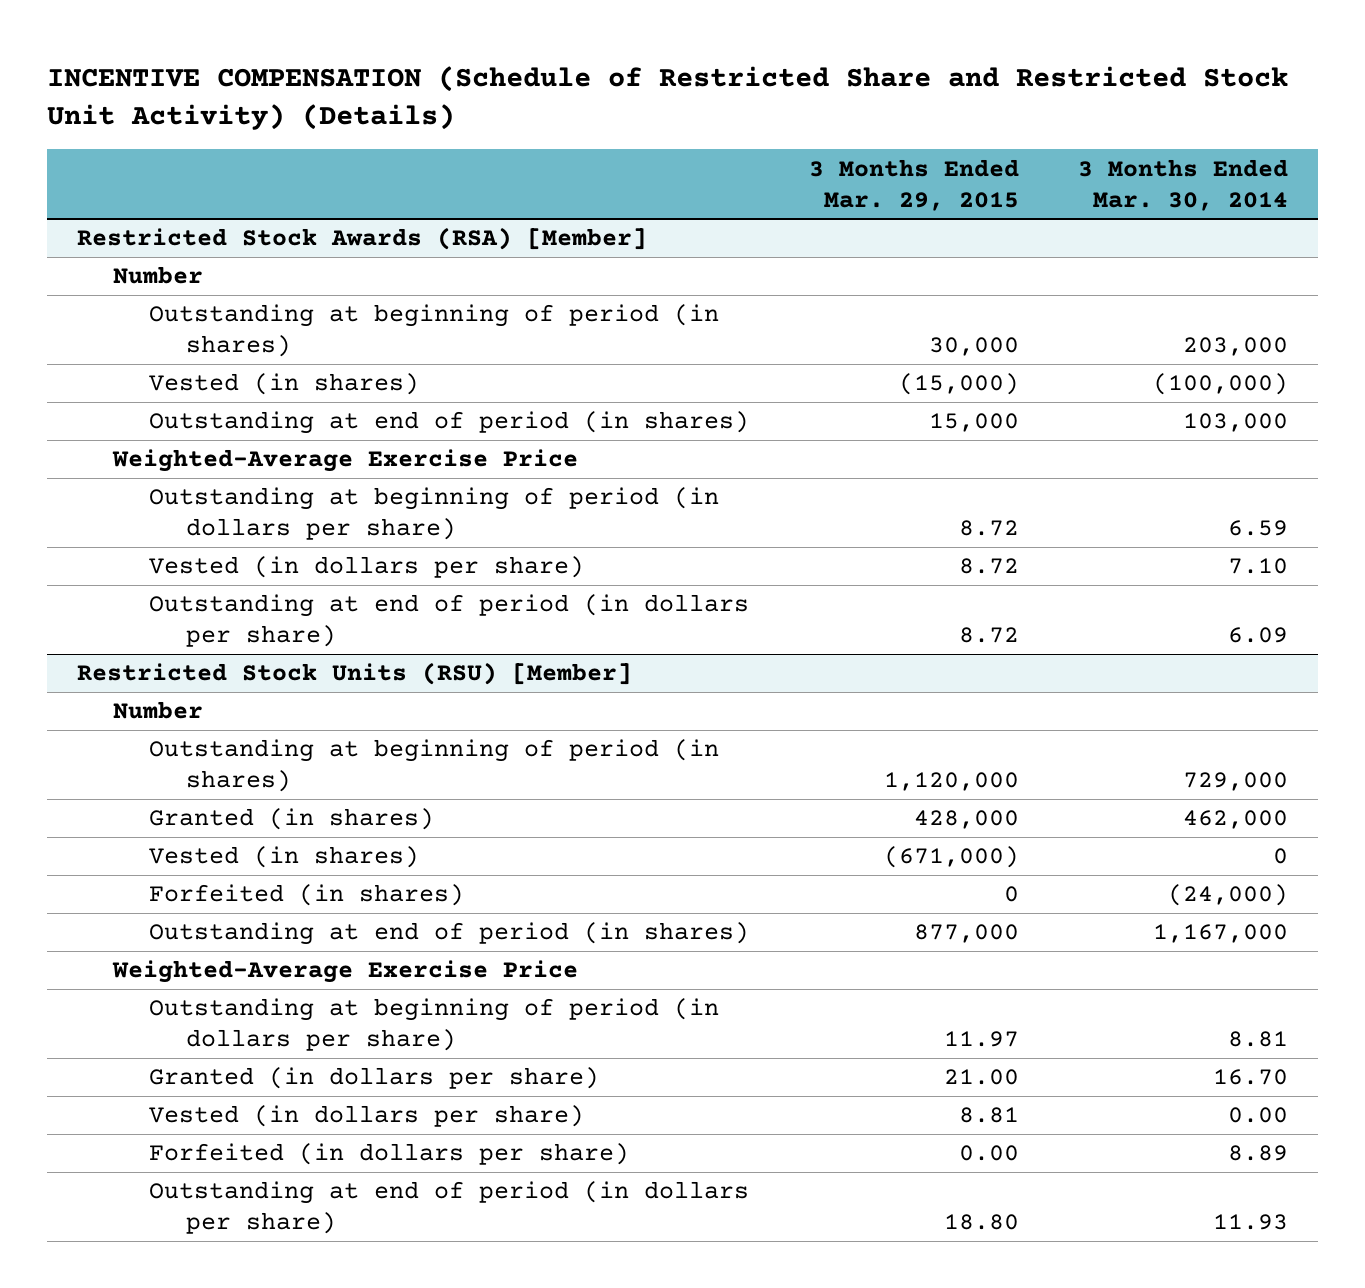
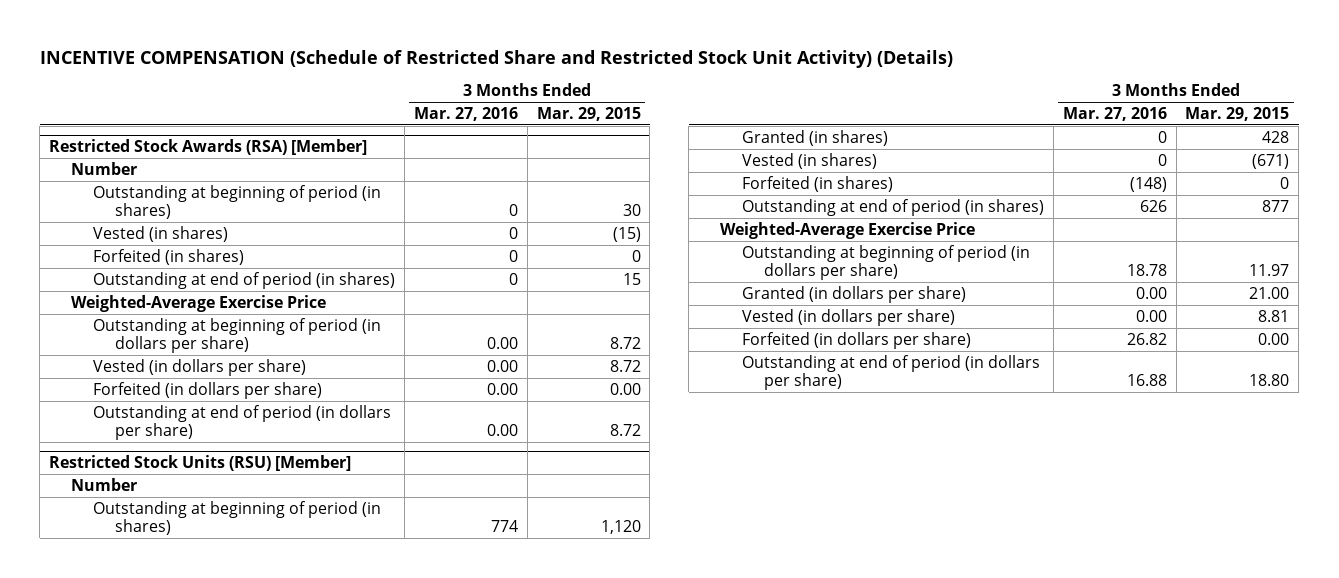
[1078,158,1289,211] 3 Months Ended Mar. 30, 2014 -> none
none -> [413,107,518,122] Mar. 27, 2016
[928,337,1019,357] 30,000 -> [622,204,641,217] 30
[898,373,1019,396] (15,000) -> [612,226,641,242] (15)
none -> [93,248,245,265] Forfeited (in shares)
[928,413,1019,433] 15,000 -> [622,272,641,285] 15
none -> [93,381,323,399] Forfeited (in dollars per share)
[883,772,1019,792] 1,120,000 -> [600,520,641,535] 1,120
[913,810,1019,830] 428,000 -> [1262,130,1290,143] 428
[883,846,1019,869] (671,000) -> [1252,153,1290,169] (671)
[913,924,1019,944] 877,000 -> [1262,199,1290,212] 877

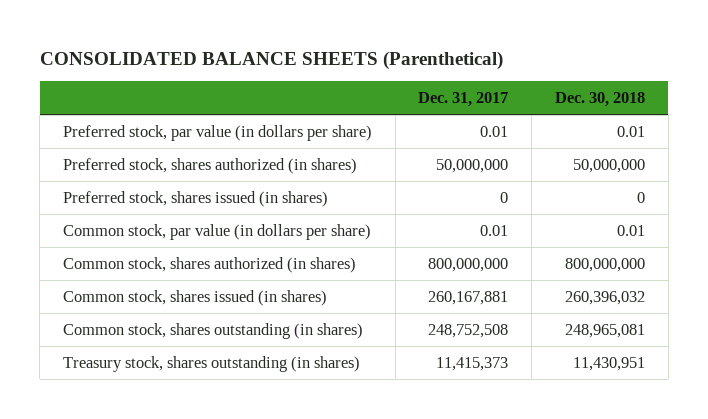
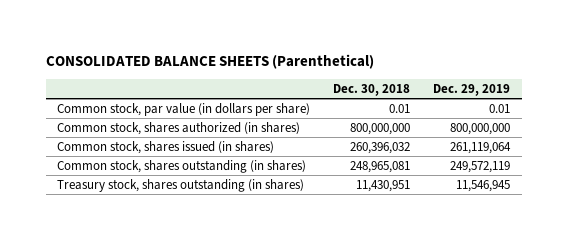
[418,92,509,108] Dec. 31, 2017 -> none
none -> [433,84,511,97] Dec. 29, 2019
[62,124,372,141] Preferred stock, par value (in dollars per share) -> none
[62,157,357,174] Preferred stock, shares authorized (in shares) -> none
[62,190,328,207] Preferred stock, shares issued (in shares) -> none

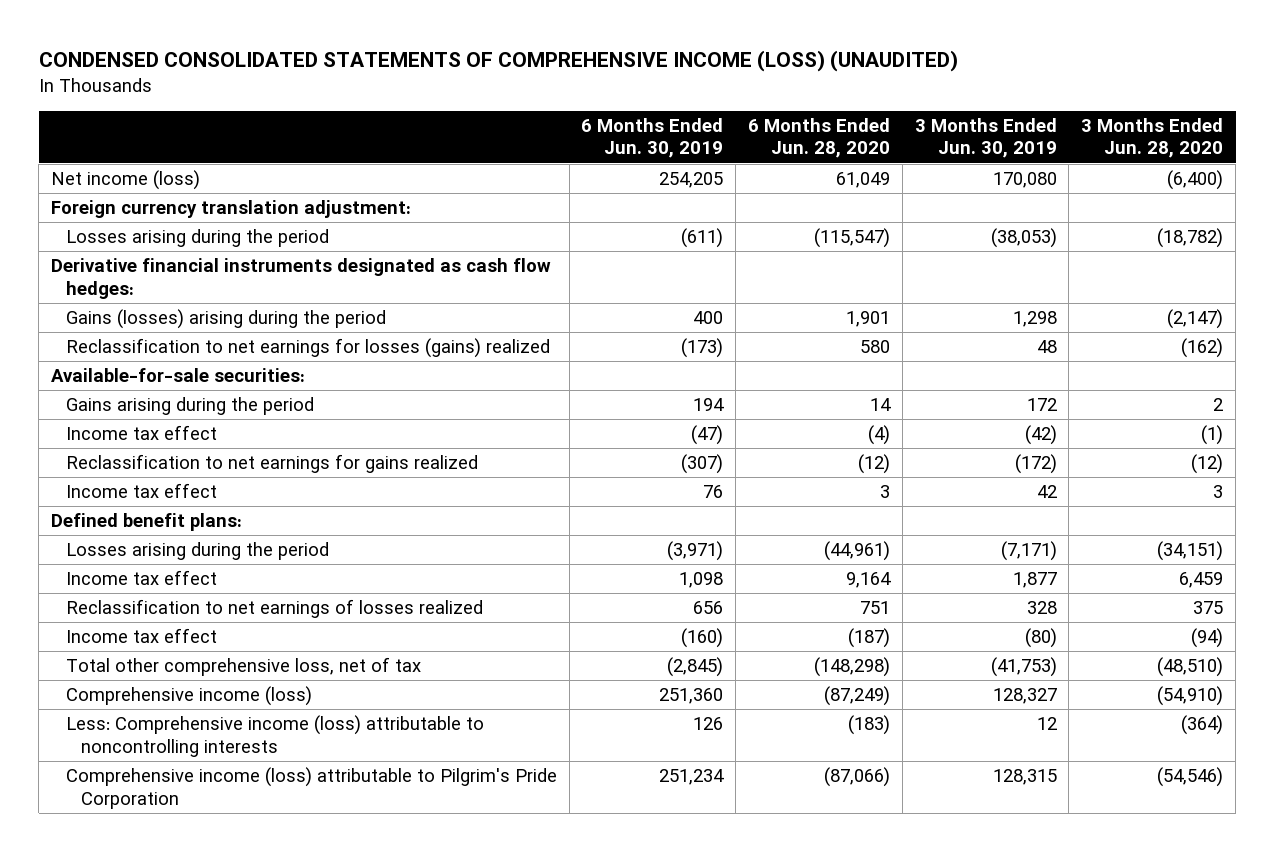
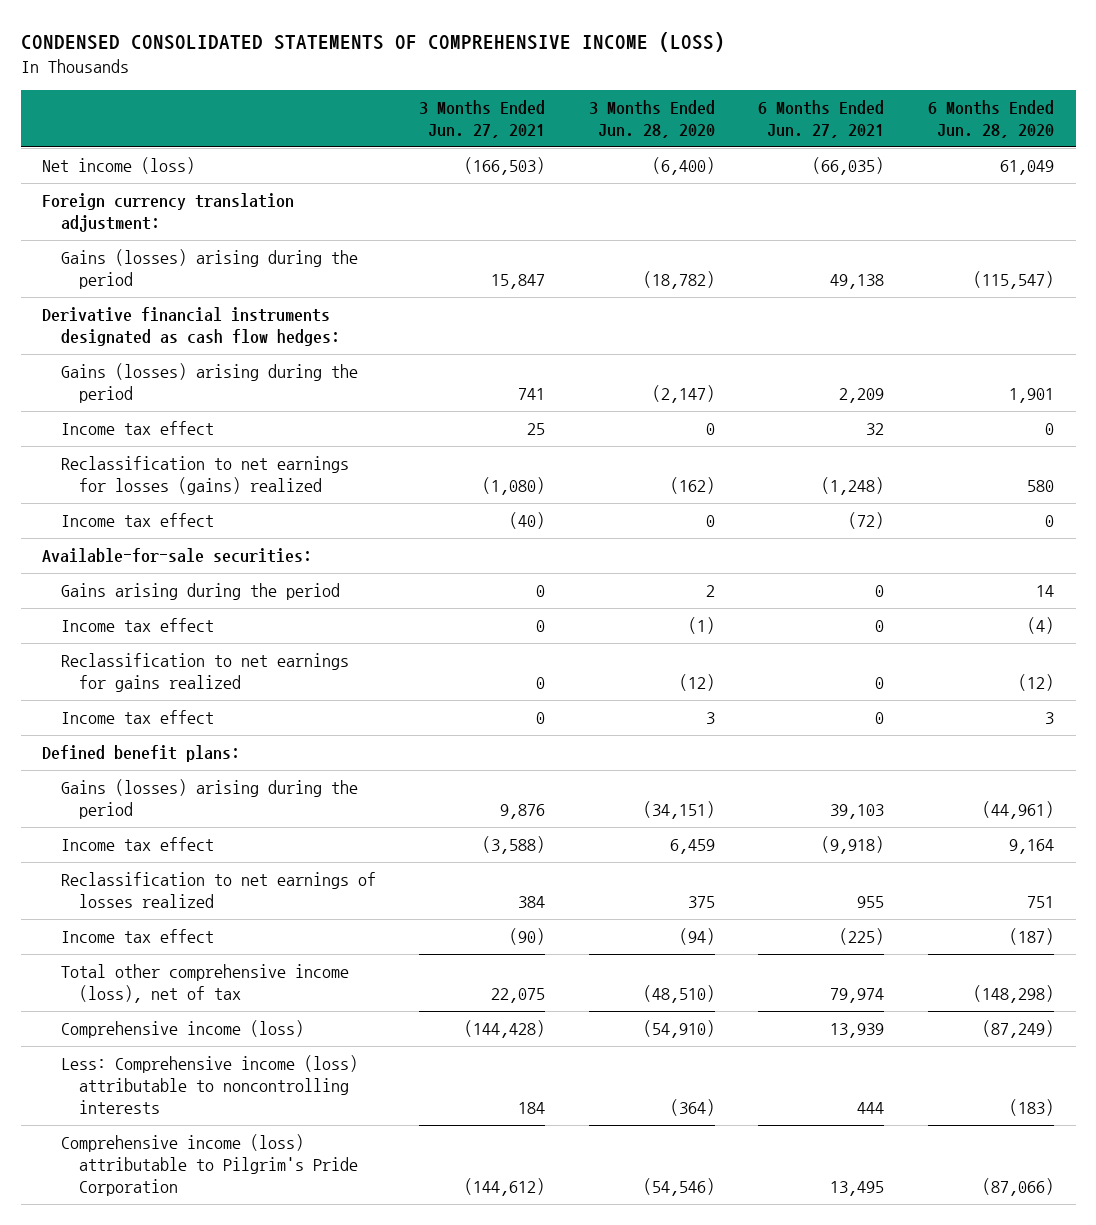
[38,50,958,73] CONDENSED CONSOLIDATED STATEMENTS OF COMPREHENSIVE INCOME (LOSS) (UNAUDITED) -> [20,31,725,52] CONDENSED CONSOLIDATED STATEMENTS OF COMPREHENSIVE INCOME (LOSS)
[581,117,724,159] 6 Months Ended Jun. 30, 2019 -> none
[914,117,1057,159] 3 Months Ended Jun. 30, 2019 -> none
none -> [419,99,546,138] 3 Months Ended Jun. 27, 2021
none -> [758,99,885,138] 6 Months Ended Jun. 27, 2021
[65,229,329,248] Losses arising during the period -> [60,249,358,290] Gains (losses) arising during the period
none -> [60,421,214,436] Income tax effect
none -> [60,513,214,528] Income tax effect
[65,542,329,561] Losses arising during the period -> [60,779,358,820] Gains (losses) arising during the period
[65,657,421,677] Total other comprehensive loss, net of tax -> [60,964,349,1004] Total other comprehensive income (loss), net of tax

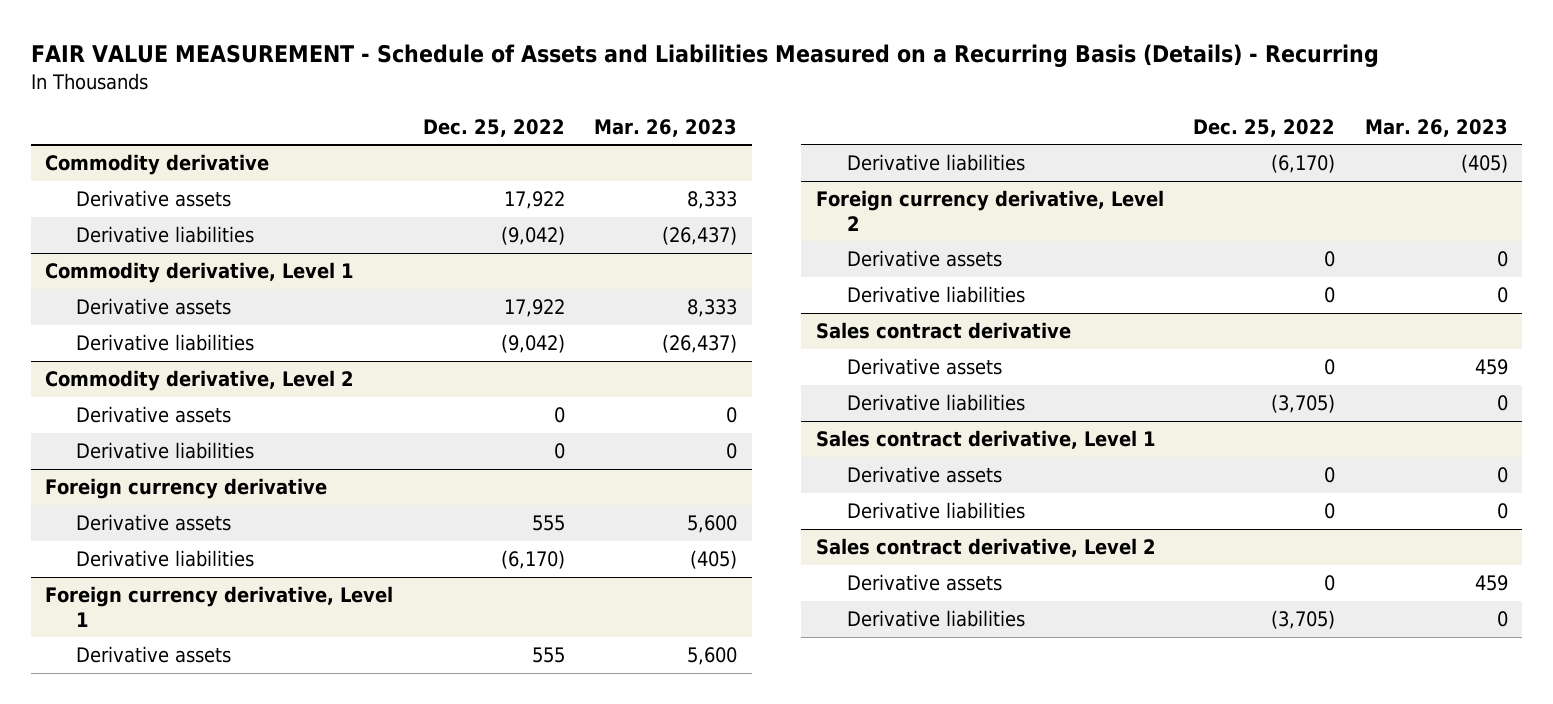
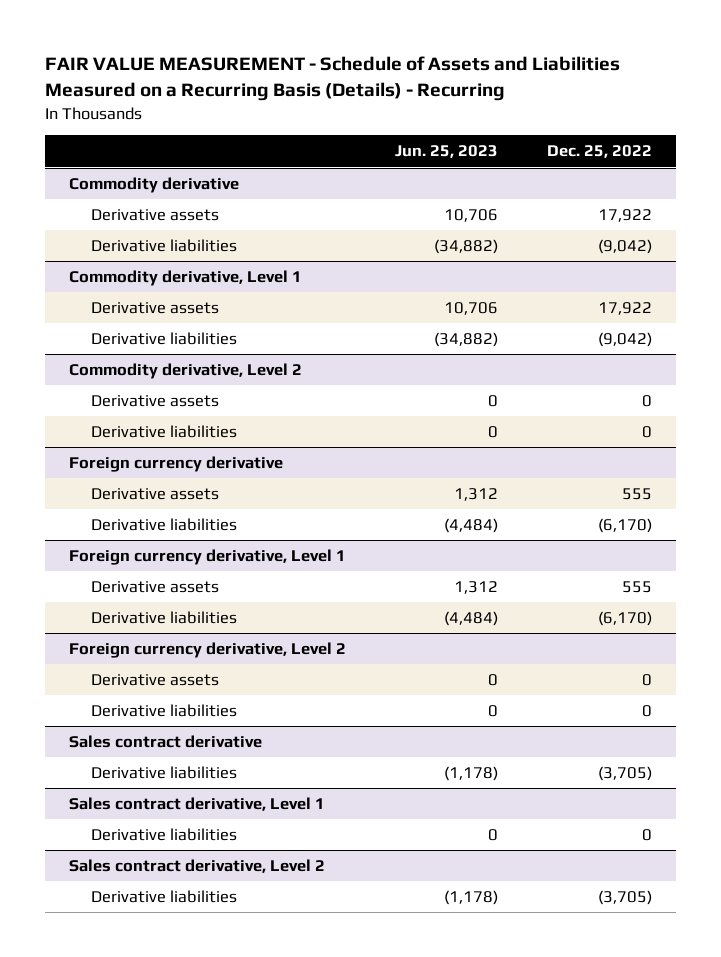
[593,118,737,137] Mar. 26, 2023 -> none
none -> [394,145,498,159] Jun. 25, 2023
[846,358,1002,376] Derivative assets -> none
[846,466,1002,484] Derivative assets -> none
[846,574,1002,592] Derivative assets -> none

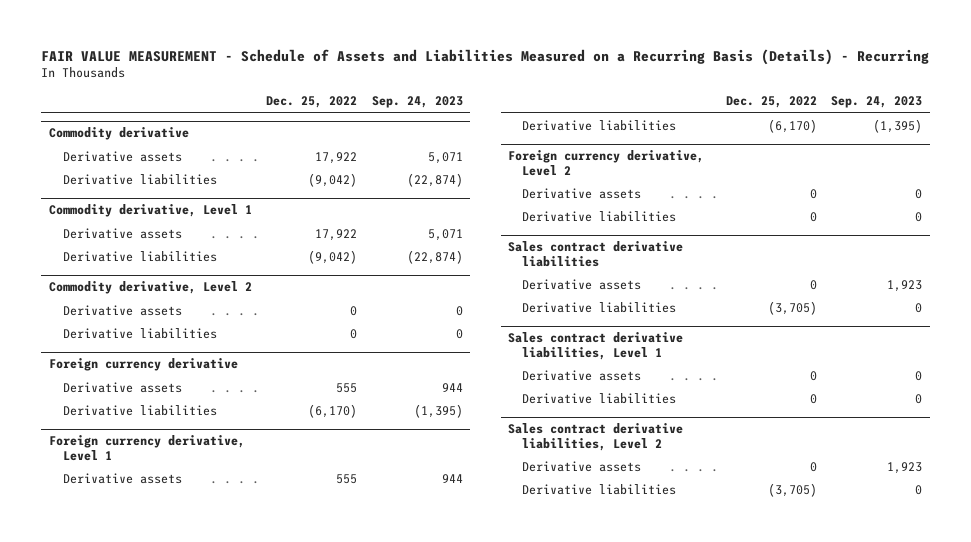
[394,145,498,159] Jun. 25, 2023 -> none
none -> [371,96,463,109] Sep. 24, 2023
[69,735,263,749] Sales contract derivative -> [508,241,684,267] Sales contract derivative liabilities
none -> [522,278,642,290] Derivative assets
[69,797,326,812] Sales contract derivative, Level 1 -> [508,332,684,360] Sales contract derivative liabilities, Level 1
none -> [522,369,642,381] Derivative assets
[69,859,326,874] Sales contract derivative, Level 2 -> [508,423,684,451] Sales contract derivative liabilities, Level 2
none -> [522,460,642,472] Derivative assets

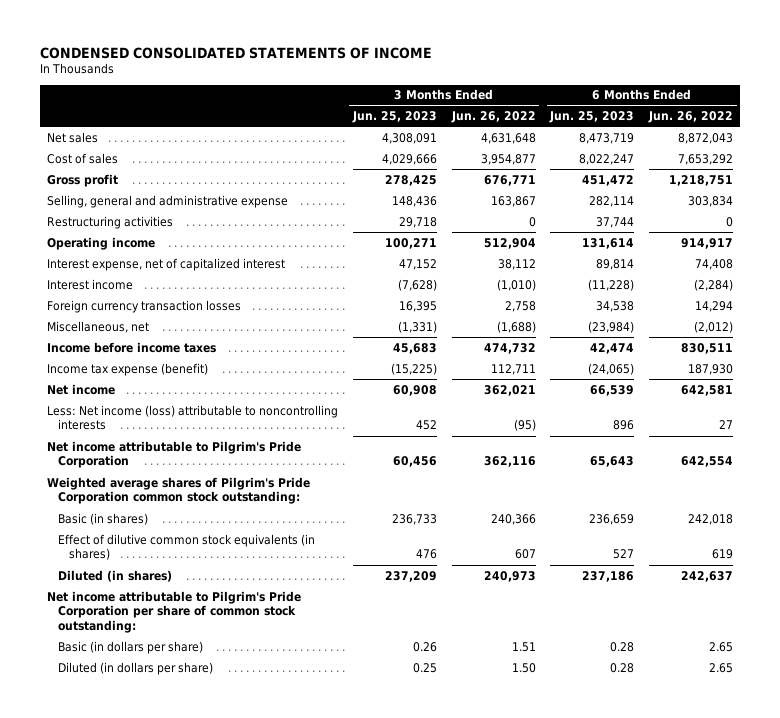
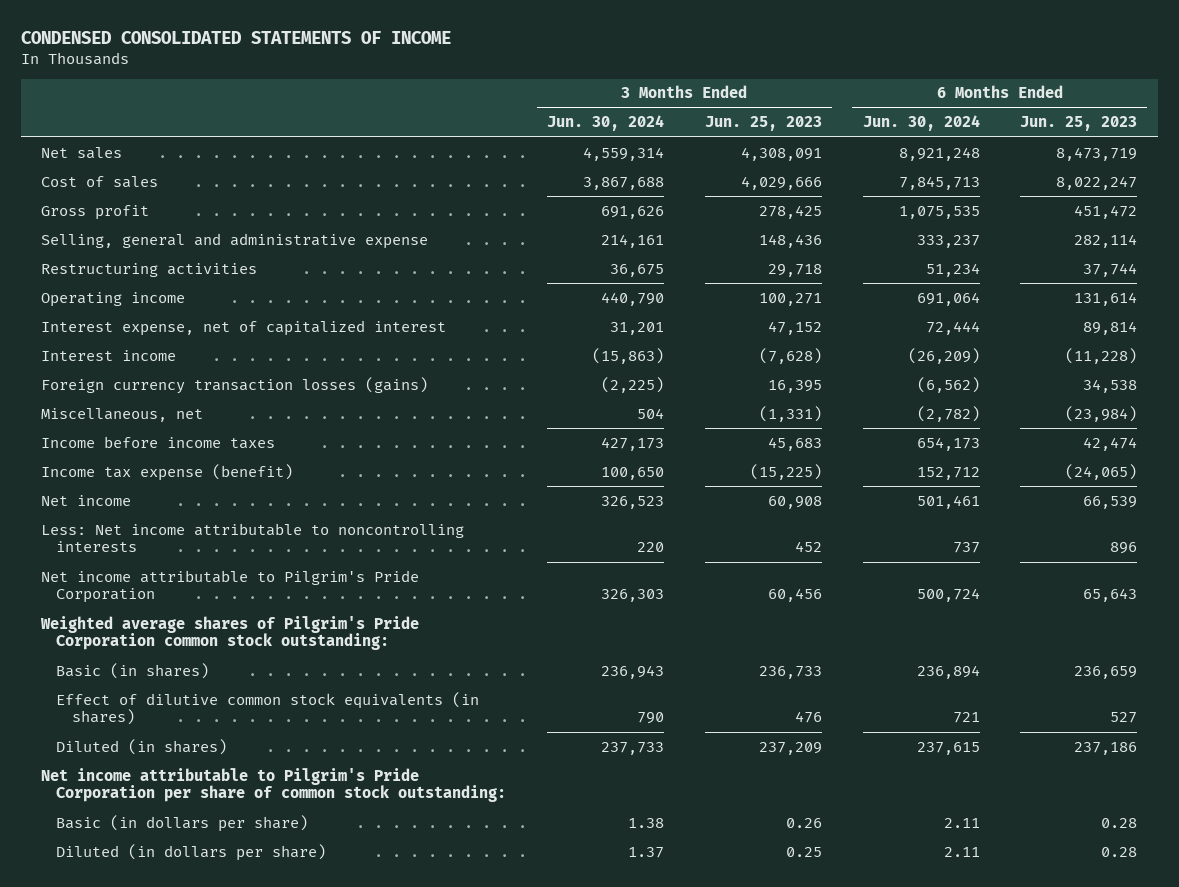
[450,111,536,124] Jun. 26, 2022 -> none
[648,111,734,124] Jun. 26, 2022 -> none
none -> [547,115,665,132] Jun. 30, 2024
none -> [862,115,980,132] Jun. 30, 2024
[46,299,241,313] Foreign currency transaction losses -> [41,376,429,394] Foreign currency transaction losses (gains)
[46,404,338,431] Less: Net income (loss) attributable to noncontrolling interests -> [41,522,465,553] Less: Net income attributable to noncontrolling interests

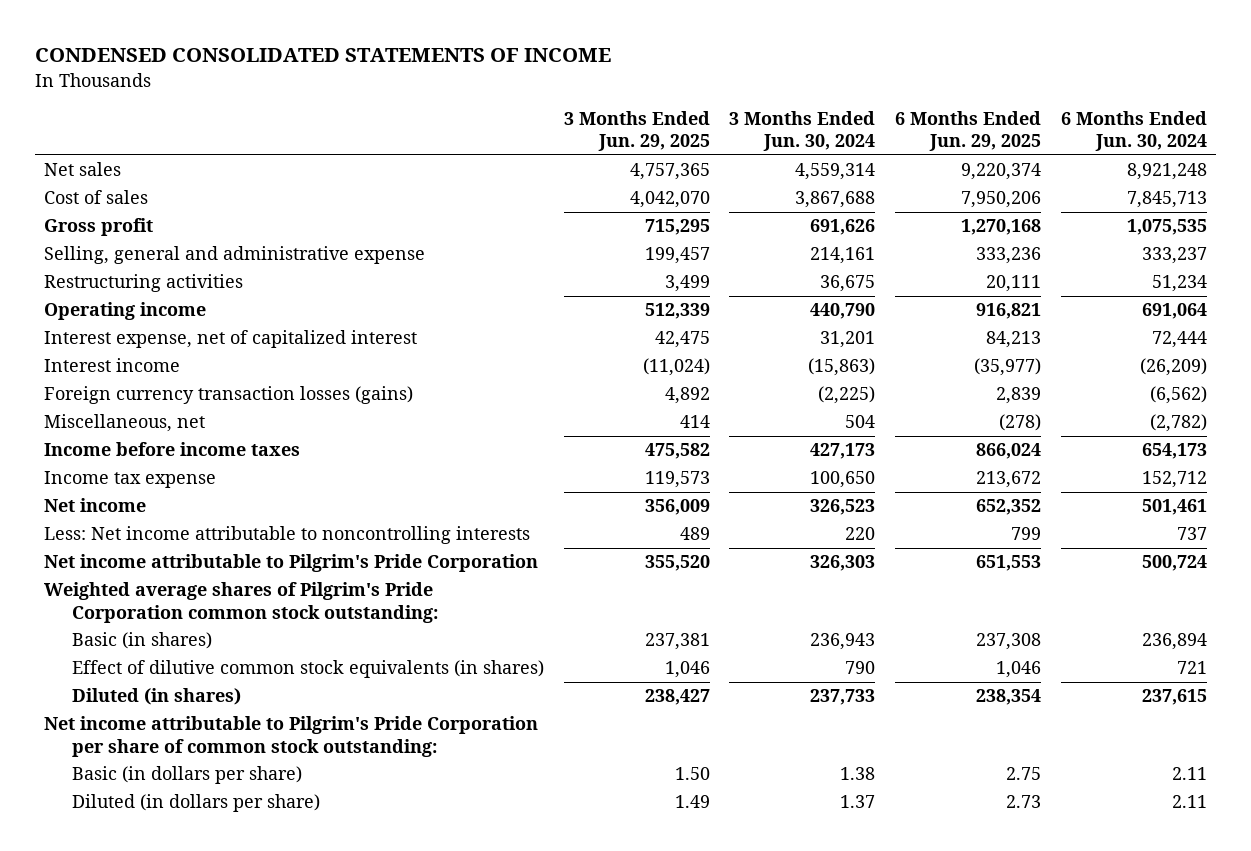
[704,116,822,132] Jun. 25, 2023 -> none
[1020,116,1138,132] Jun. 25, 2023 -> none
none -> [563,111,710,152] 3 Months Ended Jun. 29, 2025
none -> [894,111,1041,152] 6 Months Ended Jun. 29, 2025
[41,463,294,481] Income tax expense (benefit) -> [44,471,217,489] Income tax expense

